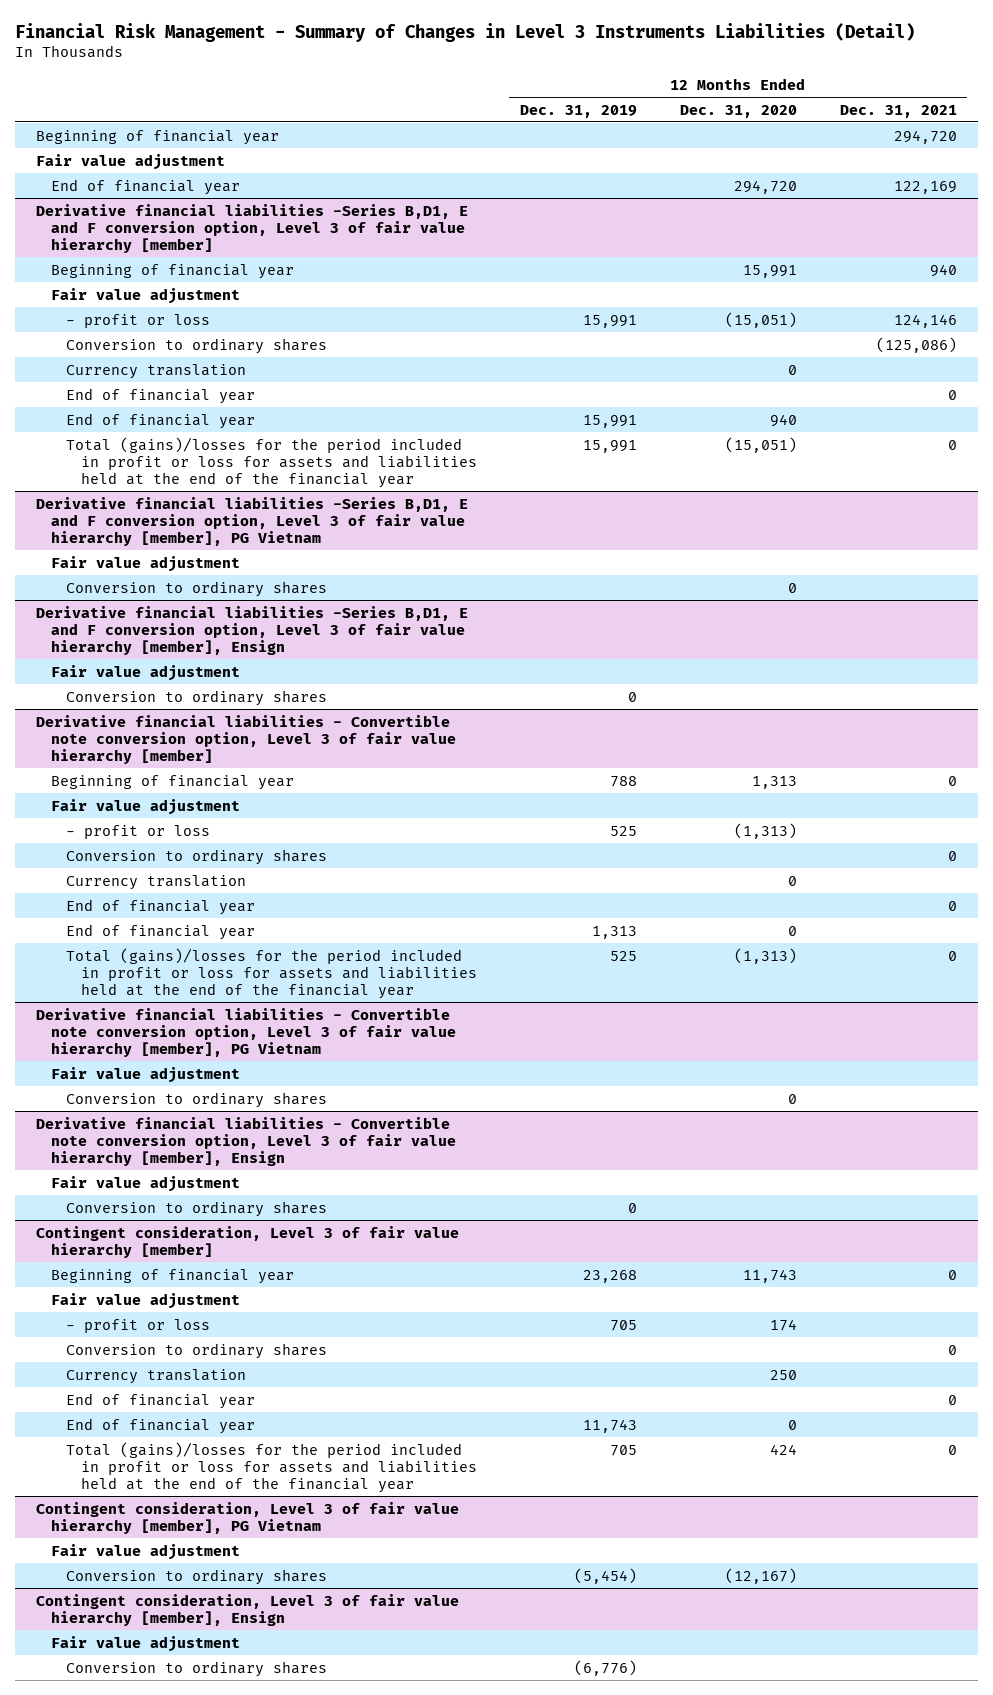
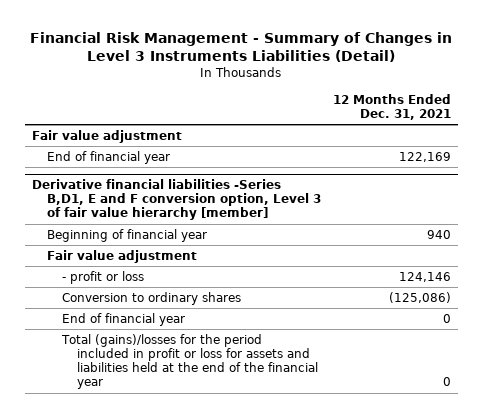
[520,104,638,118] Dec. 31, 2019 -> none
[679,104,797,118] Dec. 31, 2020 -> none
[36,129,280,145] Beginning of financial year -> none
[66,363,247,379] Currency translation -> none
[66,412,256,429] End of financial year -> none
[36,496,469,546] Derivative financial liabilities -Series B,D1, E and F conversion option, Level 3 of fair value hierarchy [member], PG Vietnam -> none
[51,555,241,572] Fair value adjustment -> none
[66,580,328,597] Conversion to ordinary shares -> none
[36,605,469,655] Derivative financial liabilities -Series B,D1, E and F conversion option, Level 3 of fair value hierarchy [member], Ensign -> none
[51,664,241,681] Fair value adjustment -> none
[66,689,328,706] Conversion to ordinary shares -> none
[36,714,457,764] Derivative financial liabilities - Convertible note conversion option, Level 3 of fair value hierarchy [member] -> none
[51,774,295,790] Beginning of financial year -> none
[51,798,241,815] Fair value adjustment -> none
[66,824,211,839] - profit or loss -> none
[66,848,328,865] Conversion to ordinary shares -> none
[66,874,247,890] Currency translation -> none
[66,898,256,915] End of financial year -> none
[66,923,256,940] End of financial year -> none
[66,947,478,999] Total (gains)/losses for the period included in profit or loss for assets and liabilities held at the end of the financial year -> none
[36,1007,457,1057] Derivative financial liabilities - Convertible note conversion option, Level 3 of fair value hierarchy [member], PG Vietnam -> none
[51,1066,241,1083] Fair value adjustment -> none
[66,1091,328,1108] Conversion to ordinary shares -> none
[36,1116,457,1166] Derivative financial liabilities - Convertible note conversion option, Level 3 of fair value hierarchy [member], Ensign -> none
[51,1175,241,1192] Fair value adjustment -> none
[66,1200,328,1217] Conversion to ordinary shares -> none
[36,1225,460,1258] Contingent consideration, Level 3 of fair value hierarchy [member] -> none
[51,1268,295,1284] Beginning of financial year -> none
[51,1292,241,1309] Fair value adjustment -> none
[66,1318,211,1333] - profit or loss -> none
[66,1342,328,1359] Conversion to ordinary shares -> none
[66,1368,247,1384] Currency translation -> none
[66,1392,256,1409] End of financial year -> none
[66,1417,256,1434] End of financial year -> none
[66,1441,478,1493] Total (gains)/losses for the period included in profit or loss for assets and liabilities held at the end of the financial year -> none
[36,1501,460,1534] Contingent consideration, Level 3 of fair value hierarchy [member], PG Vietnam -> none
[51,1543,241,1560] Fair value adjustment -> none
[66,1568,328,1585] Conversion to ordinary shares -> none
[36,1593,460,1626] Contingent consideration, Level 3 of fair value hierarchy [member], Ensign -> none
[51,1635,241,1652] Fair value adjustment -> none
[66,1660,328,1677] Conversion to ordinary shares -> none

